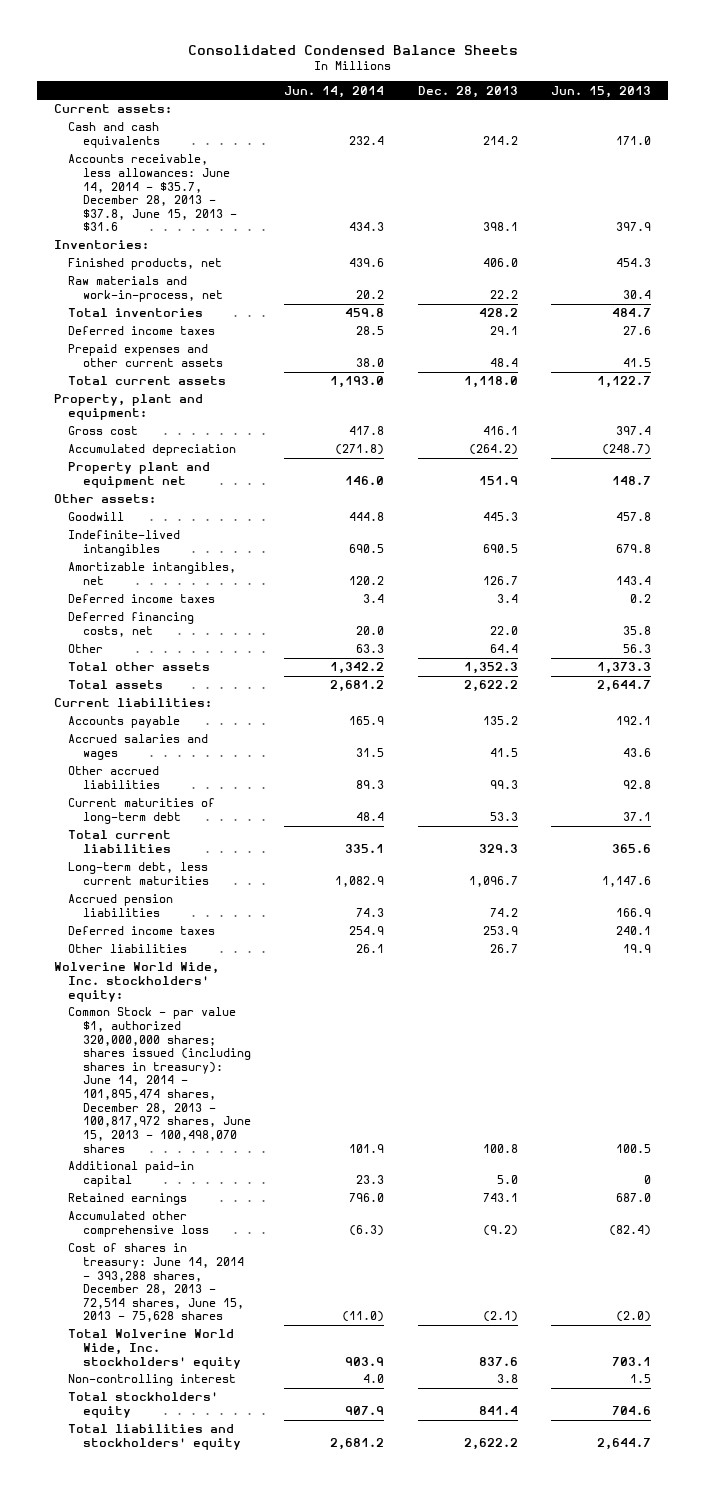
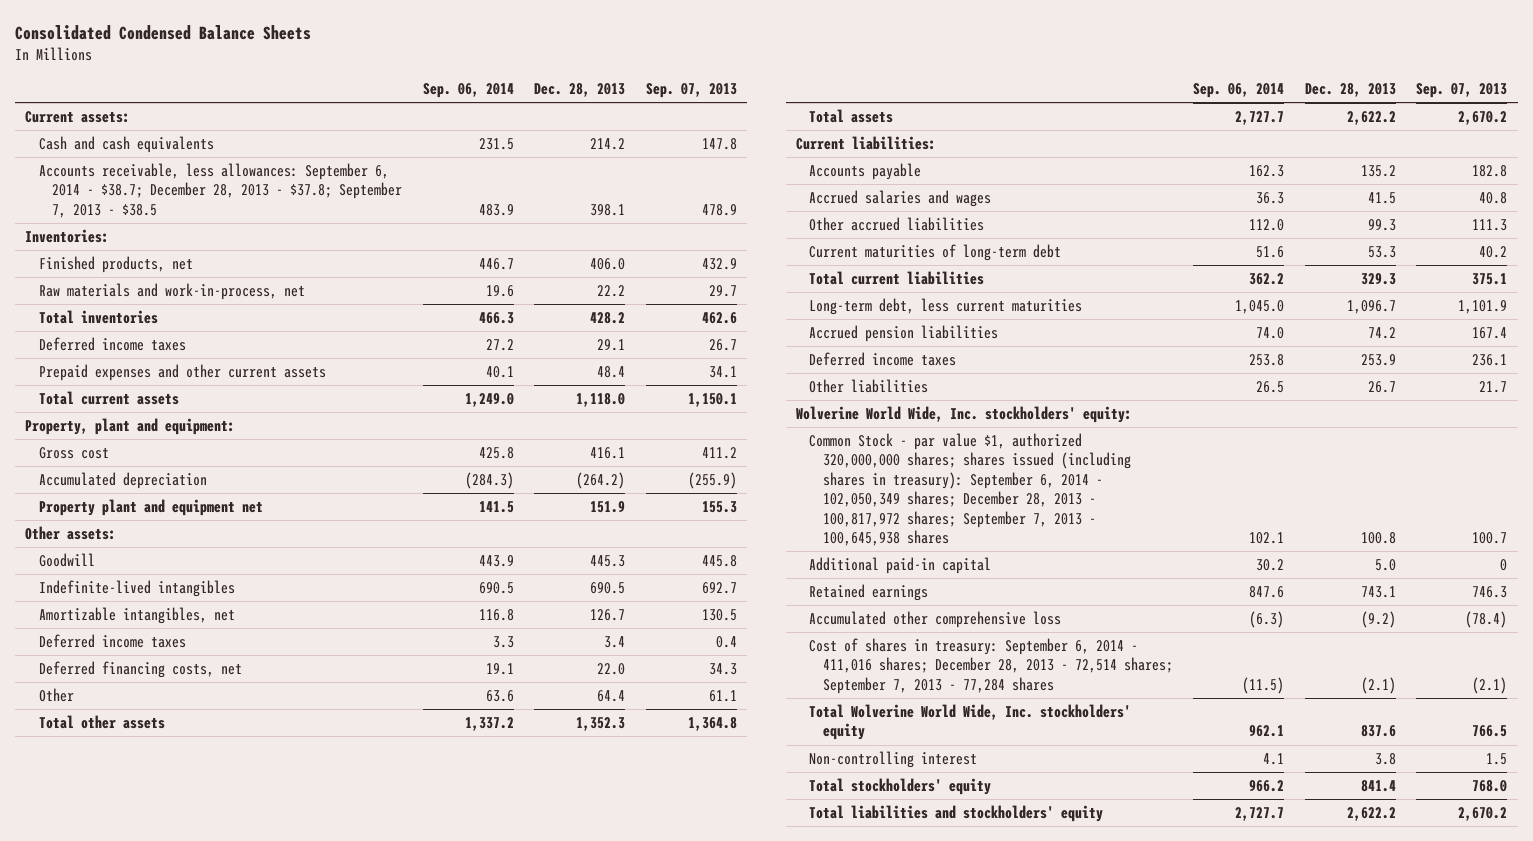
[284,85,385,98] Jun. 14, 2014 -> none
[551,85,652,98] Jun. 15, 2013 -> none
none -> [422,82,514,98] Sep. 06, 2014
none -> [646,82,738,98] Sep. 07, 2013
[68,154,237,232] Accounts receivable, less allowances: June 14, 2014 - $35.7, December 28, 2013 - $37.8, June 15, 2013 - $31.6 -> [38,162,403,218] Accounts receivable, less allowances: September 6, 2014 - $38.7; December 28, 2013 - $37.8; September 7, 2013 - $38.5
[68,1007,251,1153] Common Stock - par value $1, authorized 320,000,000 shares; shares issued (including shares in treasury): June 14, 2014 - 101,895,474 shares, December 28, 2013 - 100,817,972 shares, June 15, 2013 - 100,498,070 shares -> [809,432,1131,547] Common Stock - par value $1, authorized 320,000,000 shares; shares issued (including shares in treasury): September 6, 2014 - 102,050,349 shares; December 28, 2013 - 100,817,972 shares; September 7, 2013 - 100,645,938 shares
[68,1243,244,1323] Cost of shares in treasury: June 14, 2014 - 393,288 shares, December 28, 2013 - 72,514 shares, June 15, 2013 - 75,628 shares -> [809,637,1173,694] Cost of shares in treasury: September 6, 2014 - 411,016 shares; December 28, 2013 - 72,514 shares; September 7, 2013 - 77,284 shares

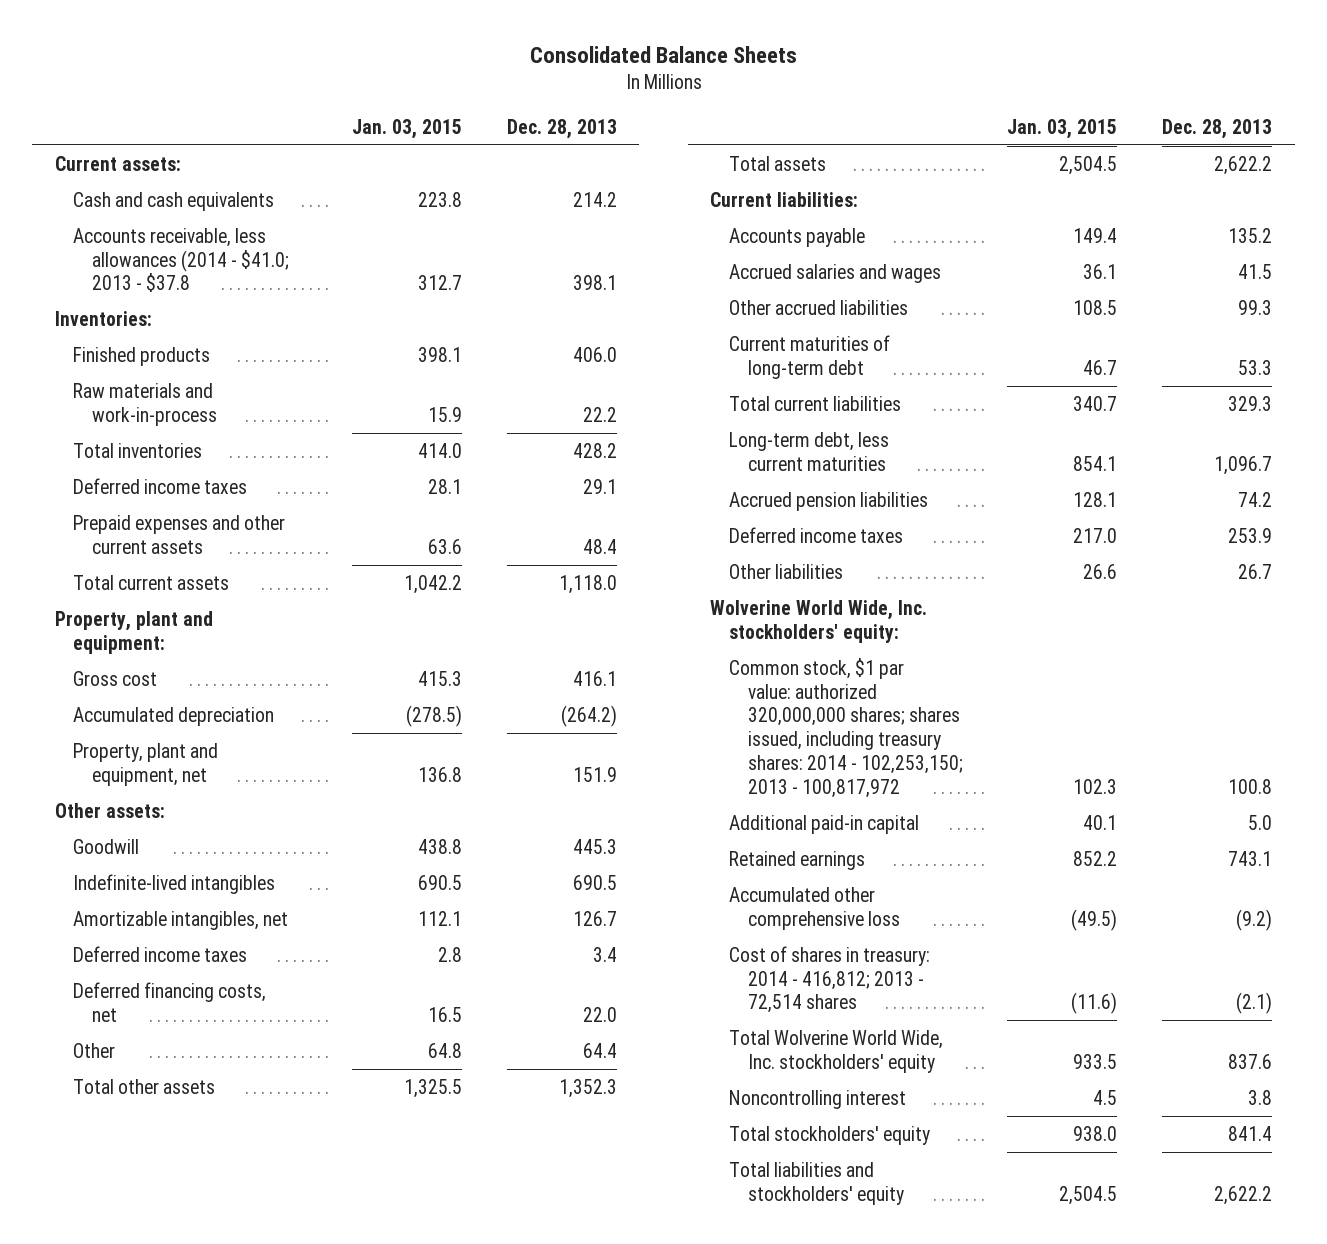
[15,24,312,40] Consolidated Condensed Balance Sheets -> [529,45,797,63] Consolidated Balance Sheets
[422,82,514,98] Sep. 06, 2014 -> none
[646,82,738,98] Sep. 07, 2013 -> none
none -> [351,118,462,139] Jan. 03, 2015
[38,162,403,218] Accounts receivable, less allowances: September 6, 2014 - $38.7; December 28, 2013 - $37.8; September 7, 2013 - $38.5 -> [73,227,289,293] Accounts receivable, less allowances (2014 - $41.0; 2013 - $37.8
[38,255,193,273] Finished products, net -> [73,346,211,366] Finished products
[38,282,305,300] Raw materials and work-in-process, net -> [73,382,217,426] Raw materials and work-in-process
[38,498,263,516] Property plant and equipment net -> [73,742,219,786] Property, plant and equipment, net
[809,432,1131,547] Common Stock - par value $1, authorized 320,000,000 shares; shares issued (including shares in treasury): September 6, 2014 - 102,050,349 shares; December 28, 2013 - 100,817,972 shares; September 7, 2013 - 100,645,938 shares -> [728,657,963,798] Common stock, $1 par value: authorized 320,000,000 shares; shares issued, including treasury shares: 2014 - 102,253,150; 2013 - 100,817,972
[809,637,1173,694] Cost of shares in treasury: September 6, 2014 - 411,016 shares; December 28, 2013 - 72,514 shares; September 7, 2013 - 77,284 shares -> [728,945,930,1014] Cost of shares in treasury: 2014 - 416,812; 2013 - 72,514 shares
[809,750,978,768] Non-controlling interest -> [728,1089,906,1109] Noncontrolling interest

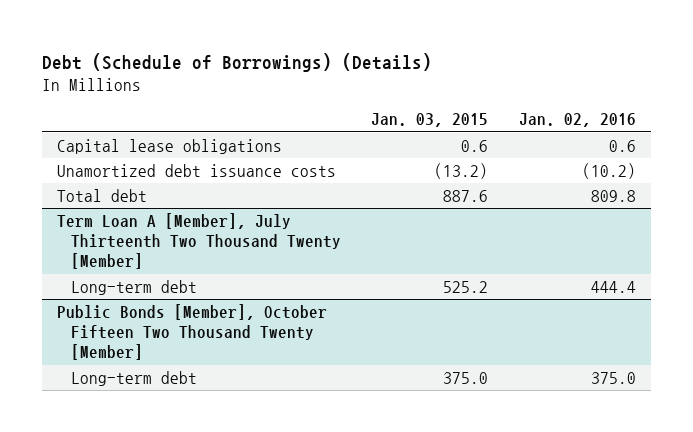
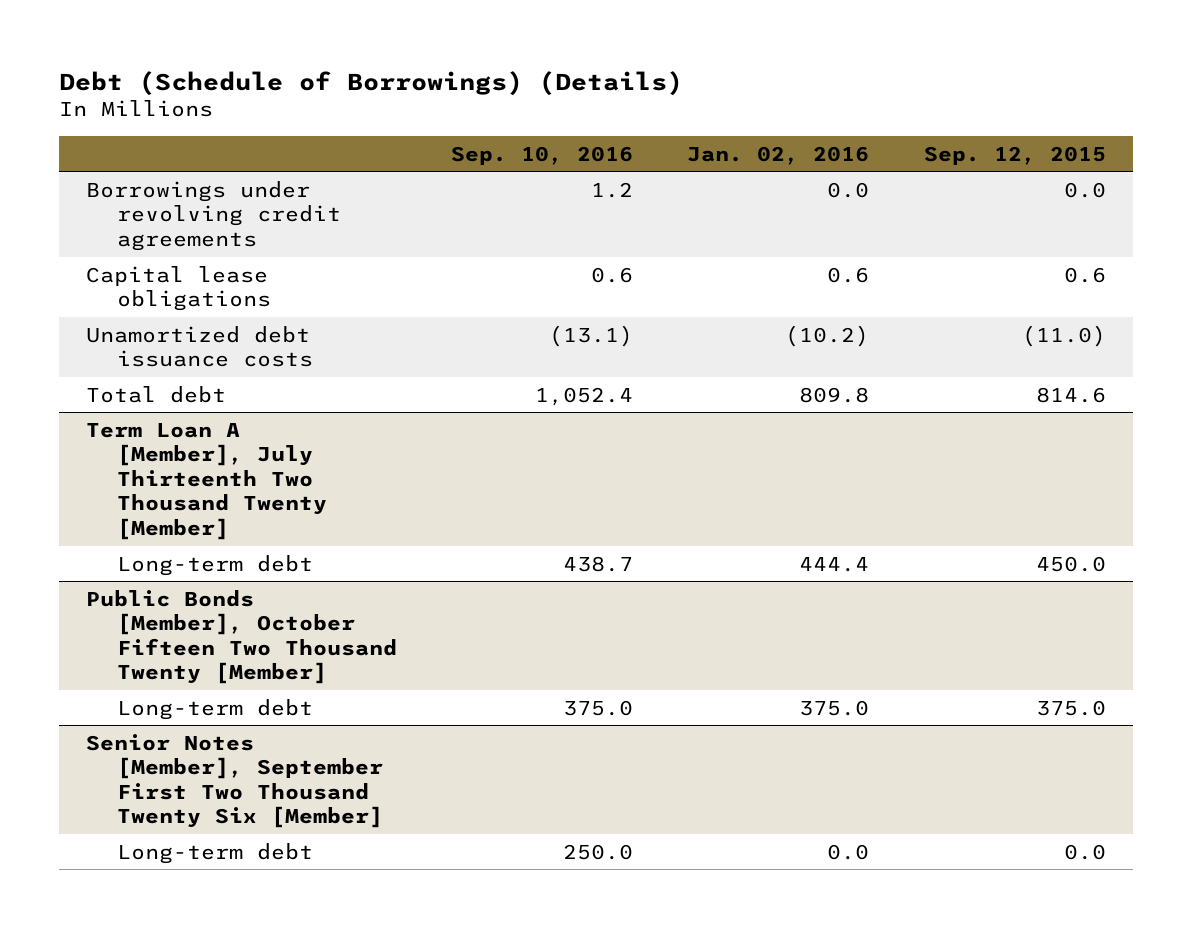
[371,113,489,128] Jan. 03, 2015 -> none
none -> [451,145,634,165] Sep. 10, 2016
none -> [923,145,1106,165] Sep. 12, 2015
none -> [85,180,341,251] Borrowings under revolving credit agreements
none -> [85,733,383,829] Senior Notes [Member], September First Two Thousand Twenty Six [Member]
none -> [116,842,313,864] Long-term debt

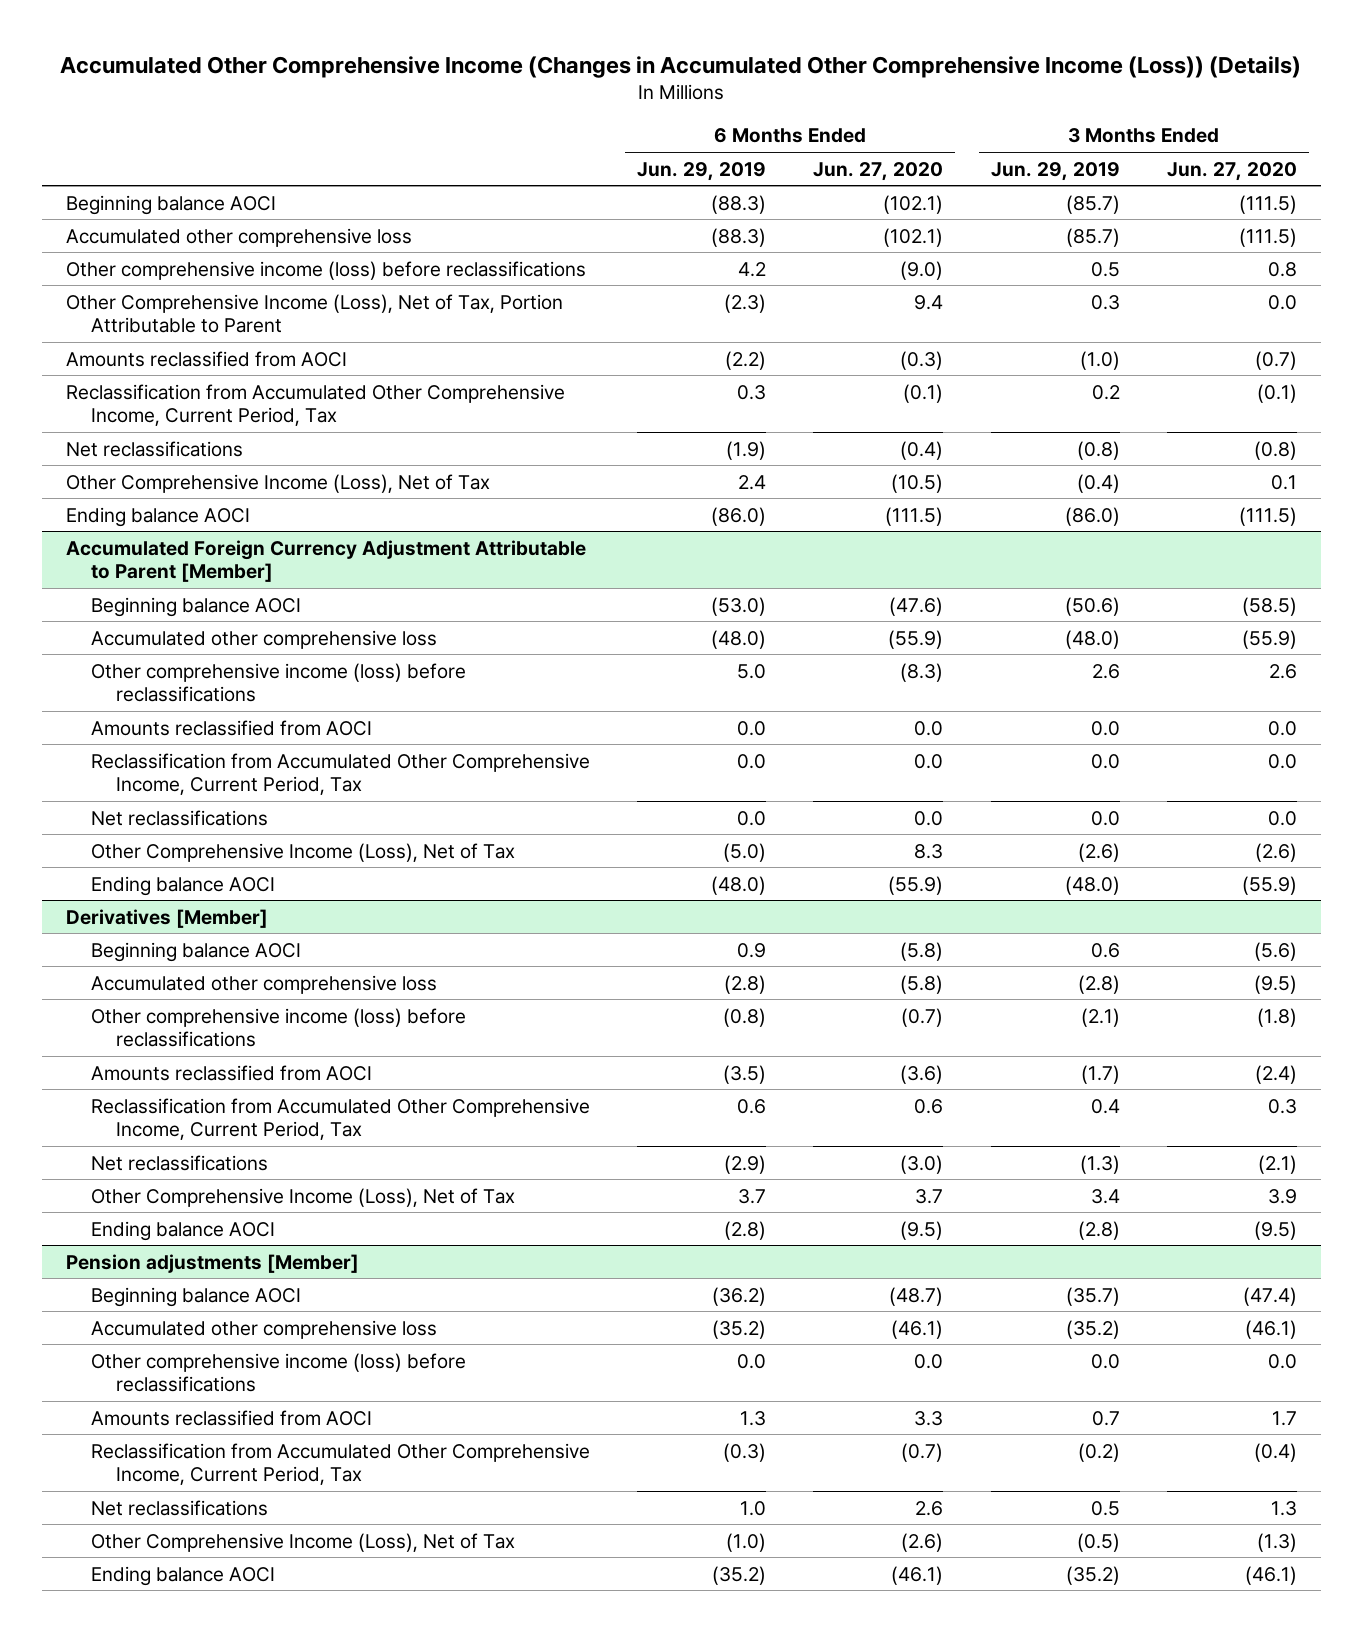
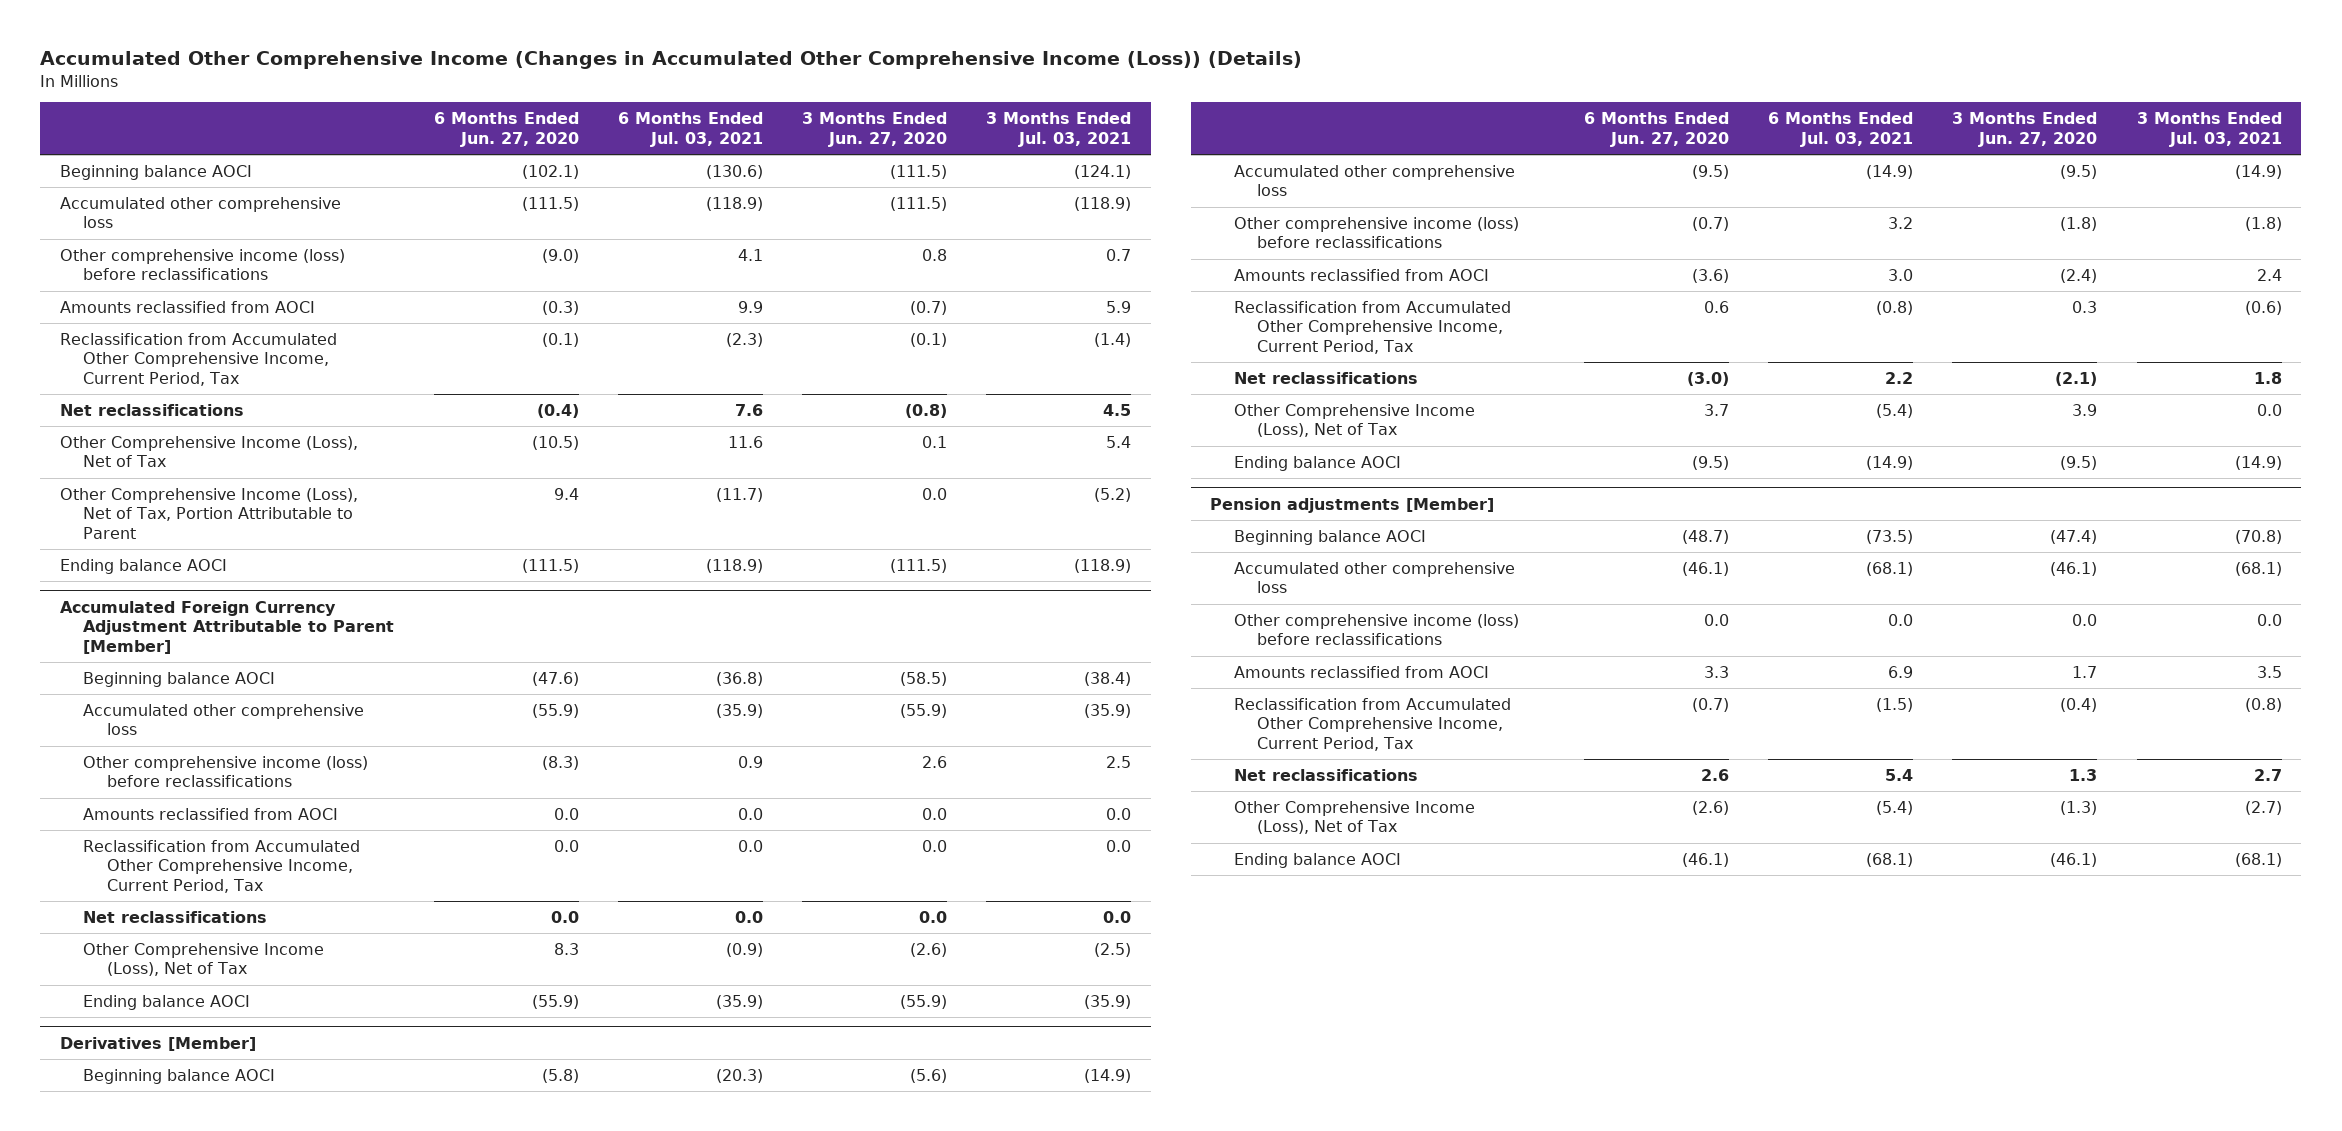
[637,161,767,181] Jun. 29, 2019 -> none
[990,161,1120,181] Jun. 29, 2019 -> none
none -> [617,112,763,147] 6 Months Ended Jul. 03, 2021
none -> [986,112,1132,147] 3 Months Ended Jul. 03, 2021
[883,227,944,247] (102.1) -> [521,196,579,211] (111.5)
[65,293,563,334] Other Comprehensive Income (Loss), Net of Tax, Portion Attributable to Parent -> [59,487,358,540] Other Comprehensive Income (Loss), Net of Tax, Portion Attributable to Parent
[900,974,944,994] (5.8) -> [1691,164,1729,179] (9.5)

